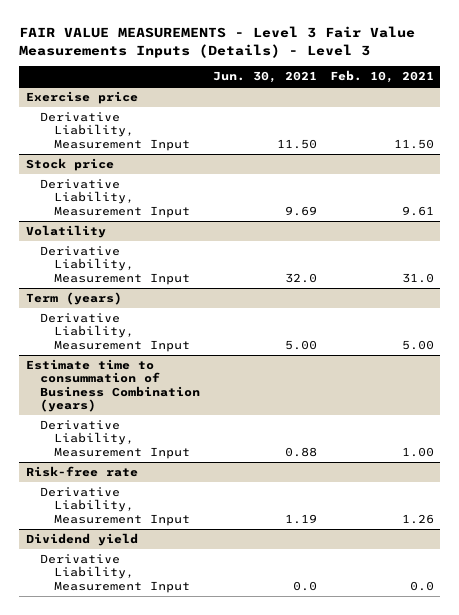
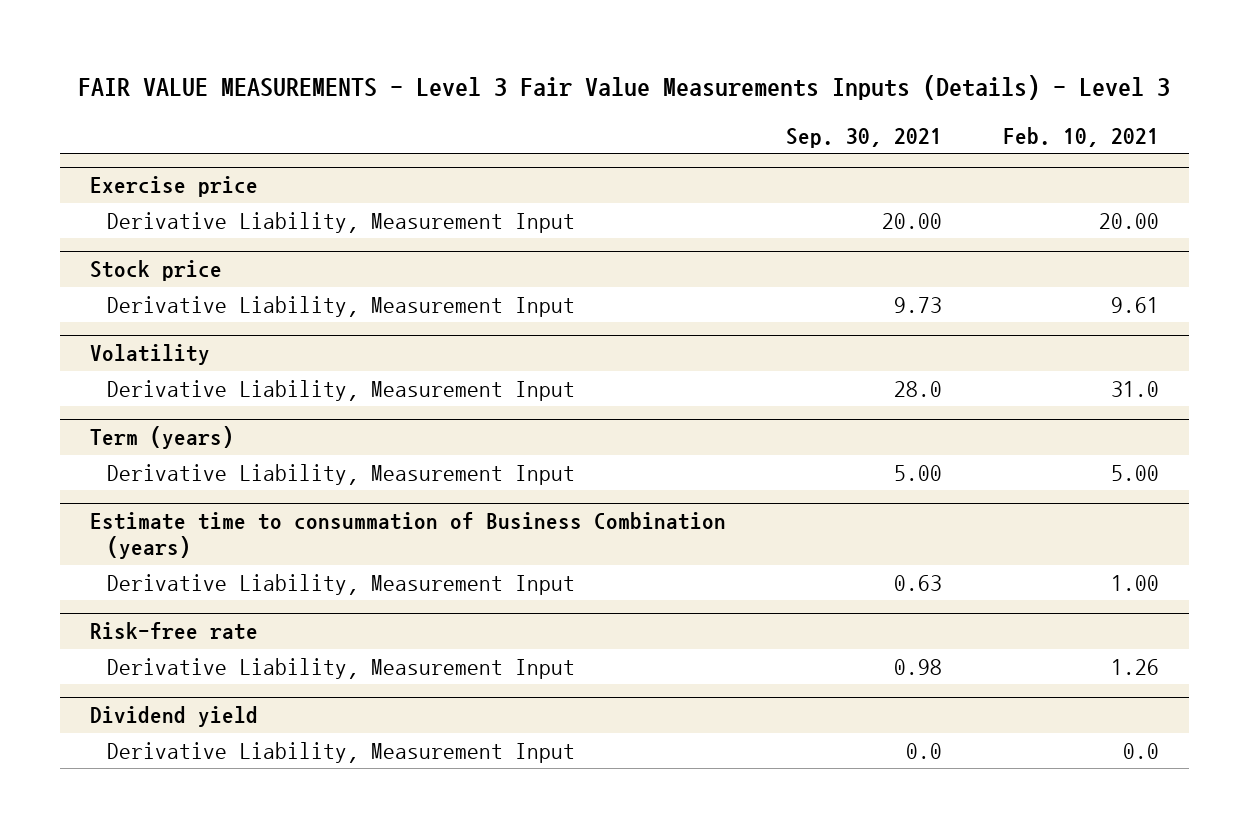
[212,71,317,84] Jun. 30, 2021 -> none
none -> [786,127,943,148] Sep. 30, 2021
[393,138,434,149] 11.50 -> [1098,212,1159,229] 20.00

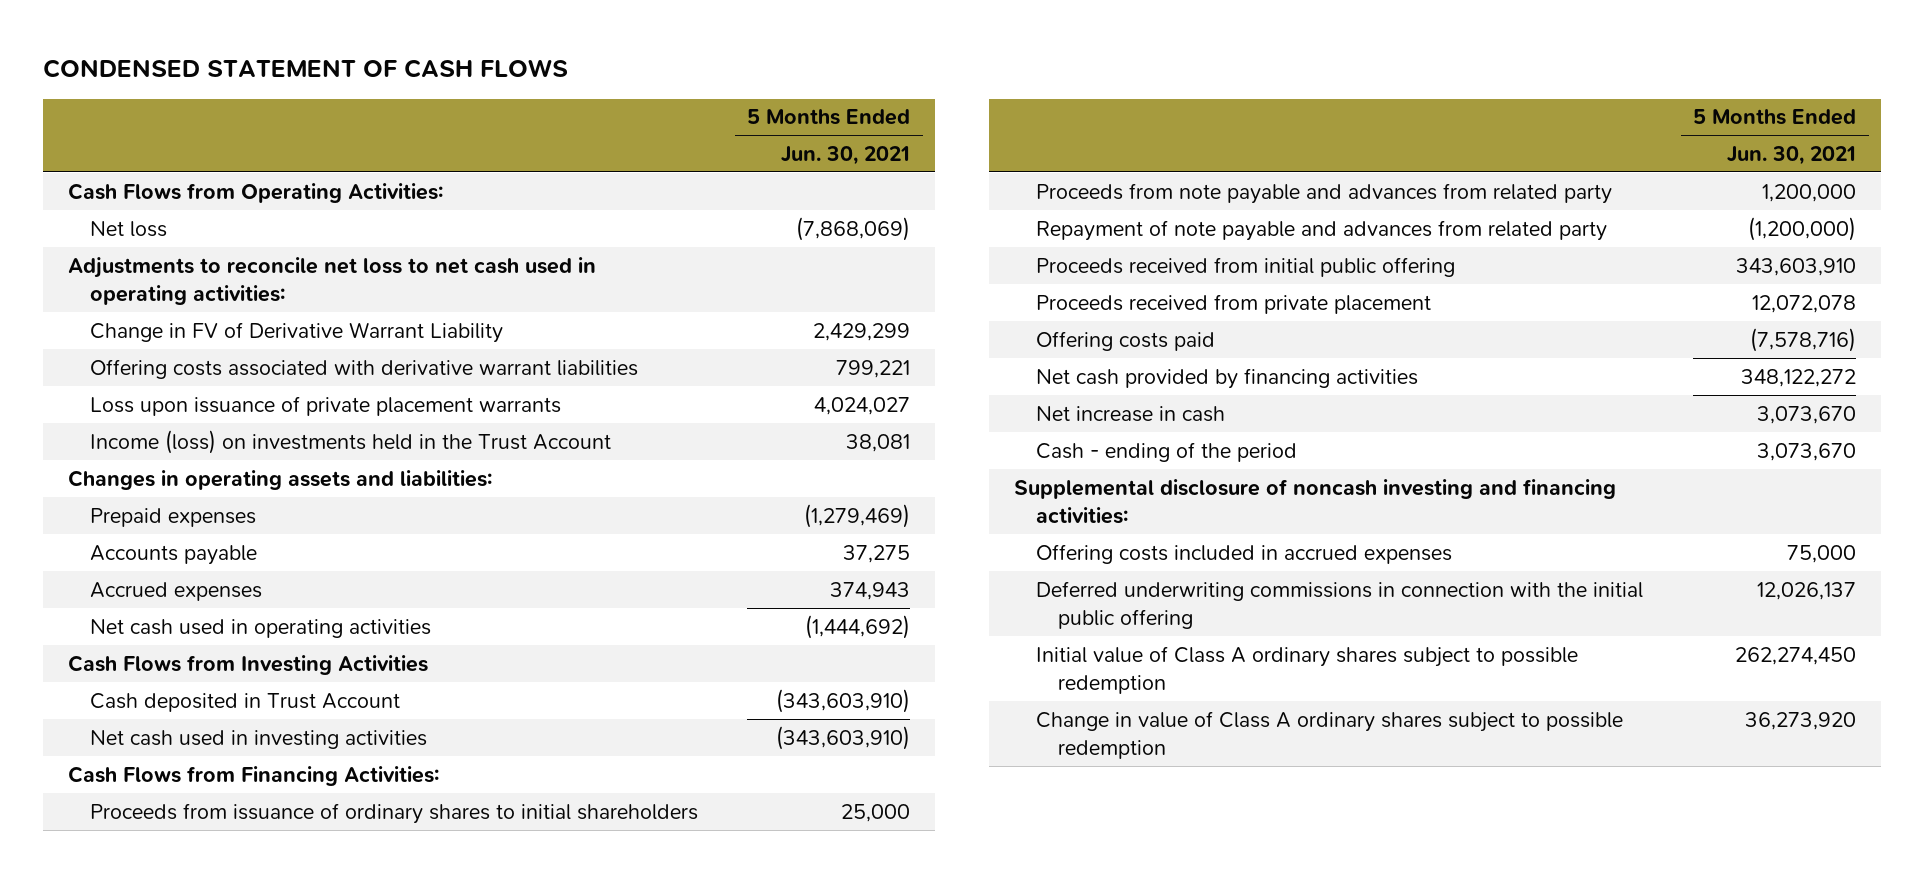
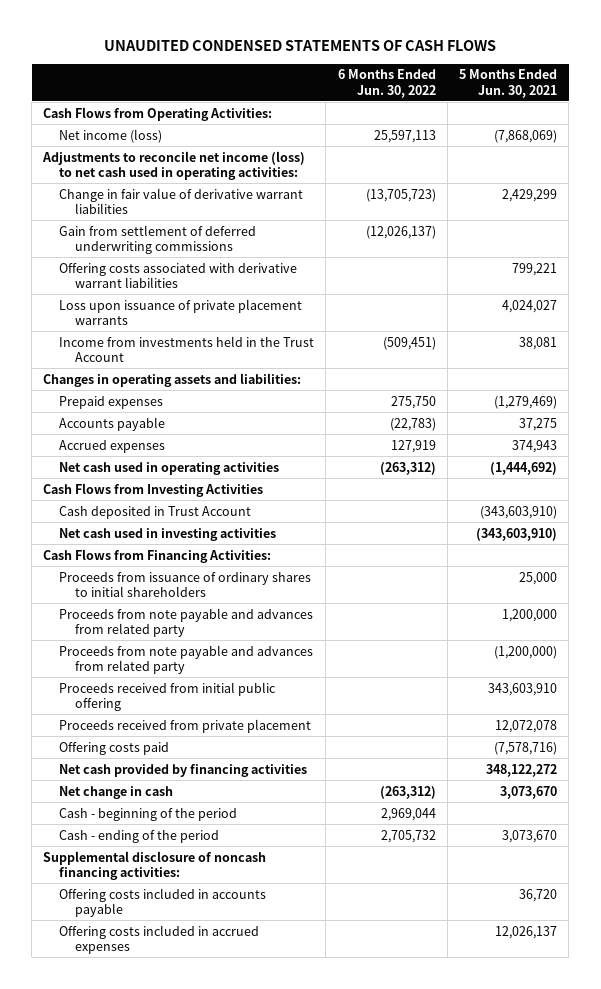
[43,58,569,78] CONDENSED STATEMENT OF CASH FLOWS -> [104,40,497,52] UNAUDITED CONDENSED STATEMENTS OF CASH FLOWS
none -> [337,69,436,98] 6 Months Ended Jun. 30, 2022
[89,220,167,237] Net loss -> [59,128,163,143] Net income (loss)
[68,256,597,305] Adjustments to reconcile net loss to net cash used in operating activities: -> [42,150,306,180] Adjustments to reconcile net income (loss) to net cash used in operating activities:
[89,321,503,343] Change in FV of Derivative Warrant Liability -> [59,187,304,214] Change in fair value of derivative warrant liabilities
none -> [59,224,257,254] Gain from settlement of deferred underwriting commissions
[89,429,611,454] Income (loss) on investments held in the Trust Account -> [59,335,315,362] Income from investments held in the Trust Account
[1035,219,1607,241] Repayment of note payable and advances from related party -> [59,644,314,674] Proceeds from note payable and advances from related party
[1035,405,1225,422] Net increase in cash -> [59,785,174,799] Net change in cash
none -> [59,807,238,821] Cash - beginning of the period
[1035,580,1643,629] Deferred underwriting commissions in connection with the initial public offering -> none
[1035,645,1578,694] Initial value of Class A ordinary shares subject to possible redemption -> none
[1035,710,1623,759] Change in value of Class A ordinary shares subject to possible redemption -> none
[1014,478,1617,524] Supplemental disclosure of noncash investing and financing activities: -> [43,850,267,880] Supplemental disclosure of noncash financing activities:
none -> [59,887,267,917] Offering costs included in accounts payable
[1787,544,1857,563] 75,000 -> [495,925,558,939] 12,026,137

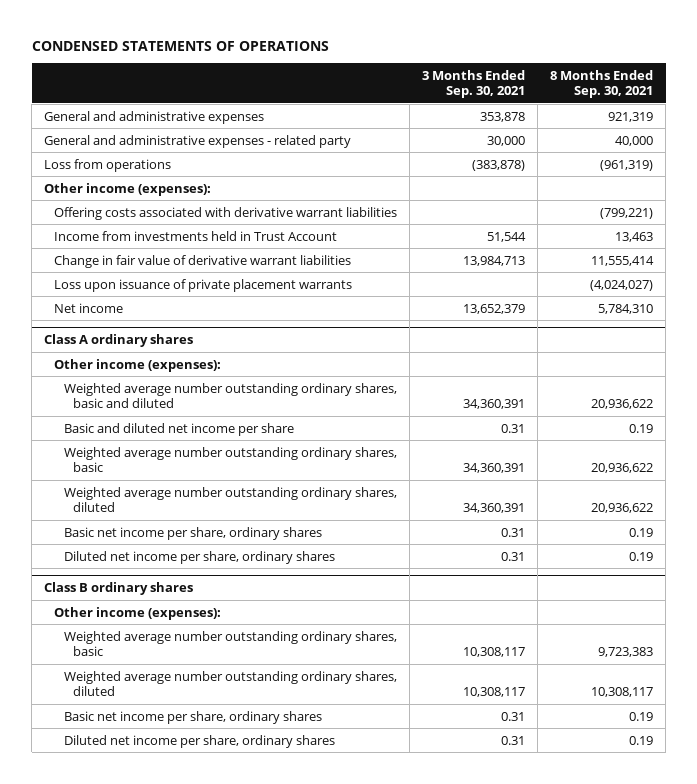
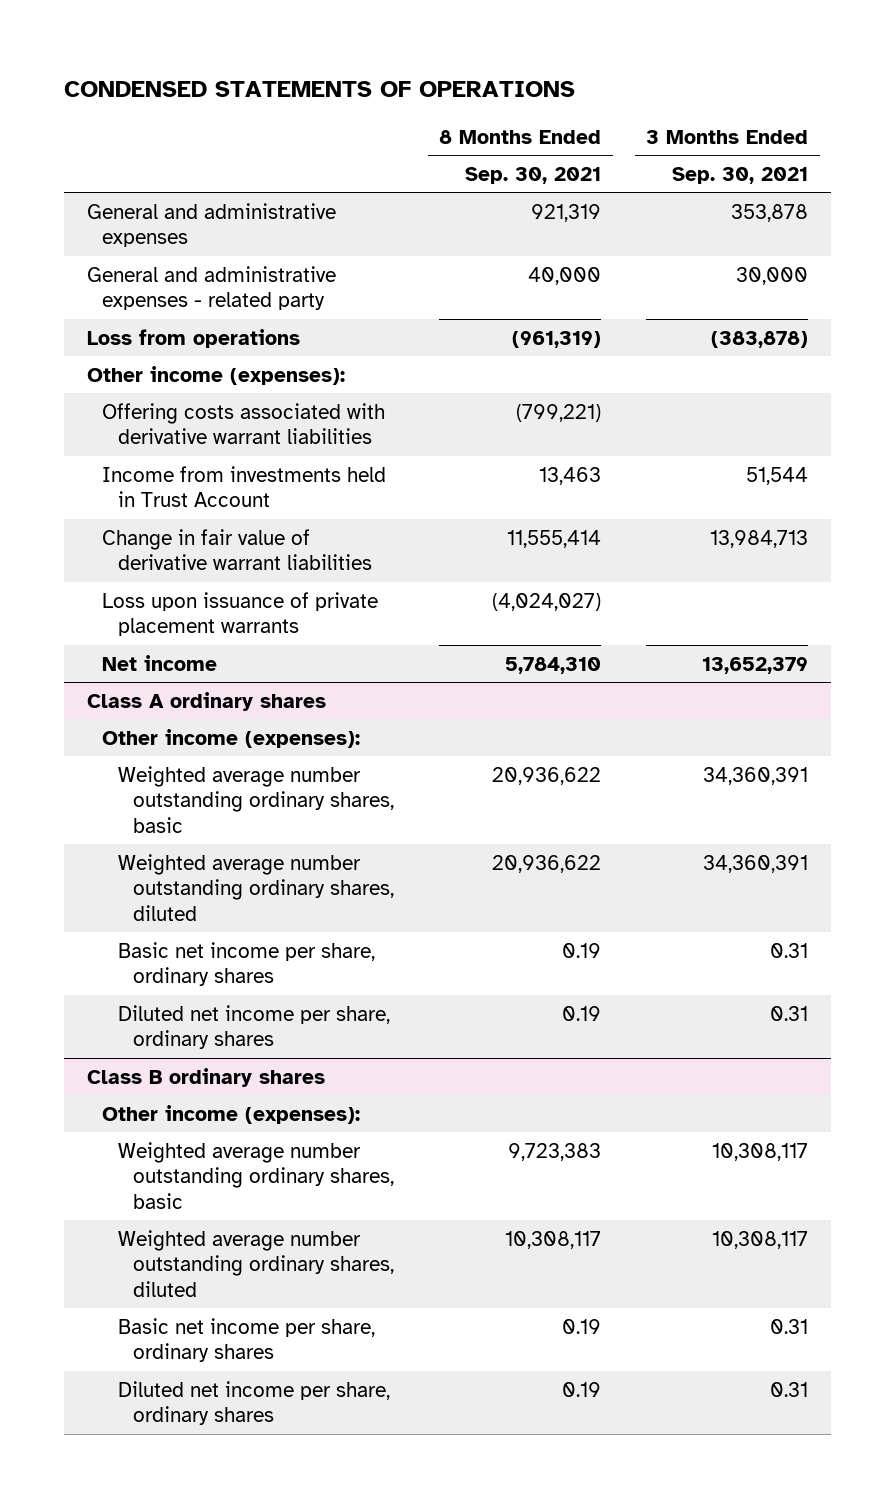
[63,382,397,409] Weighted average number outstanding ordinary shares, basic and diluted -> none
[63,422,294,436] Basic and diluted net income per share -> none

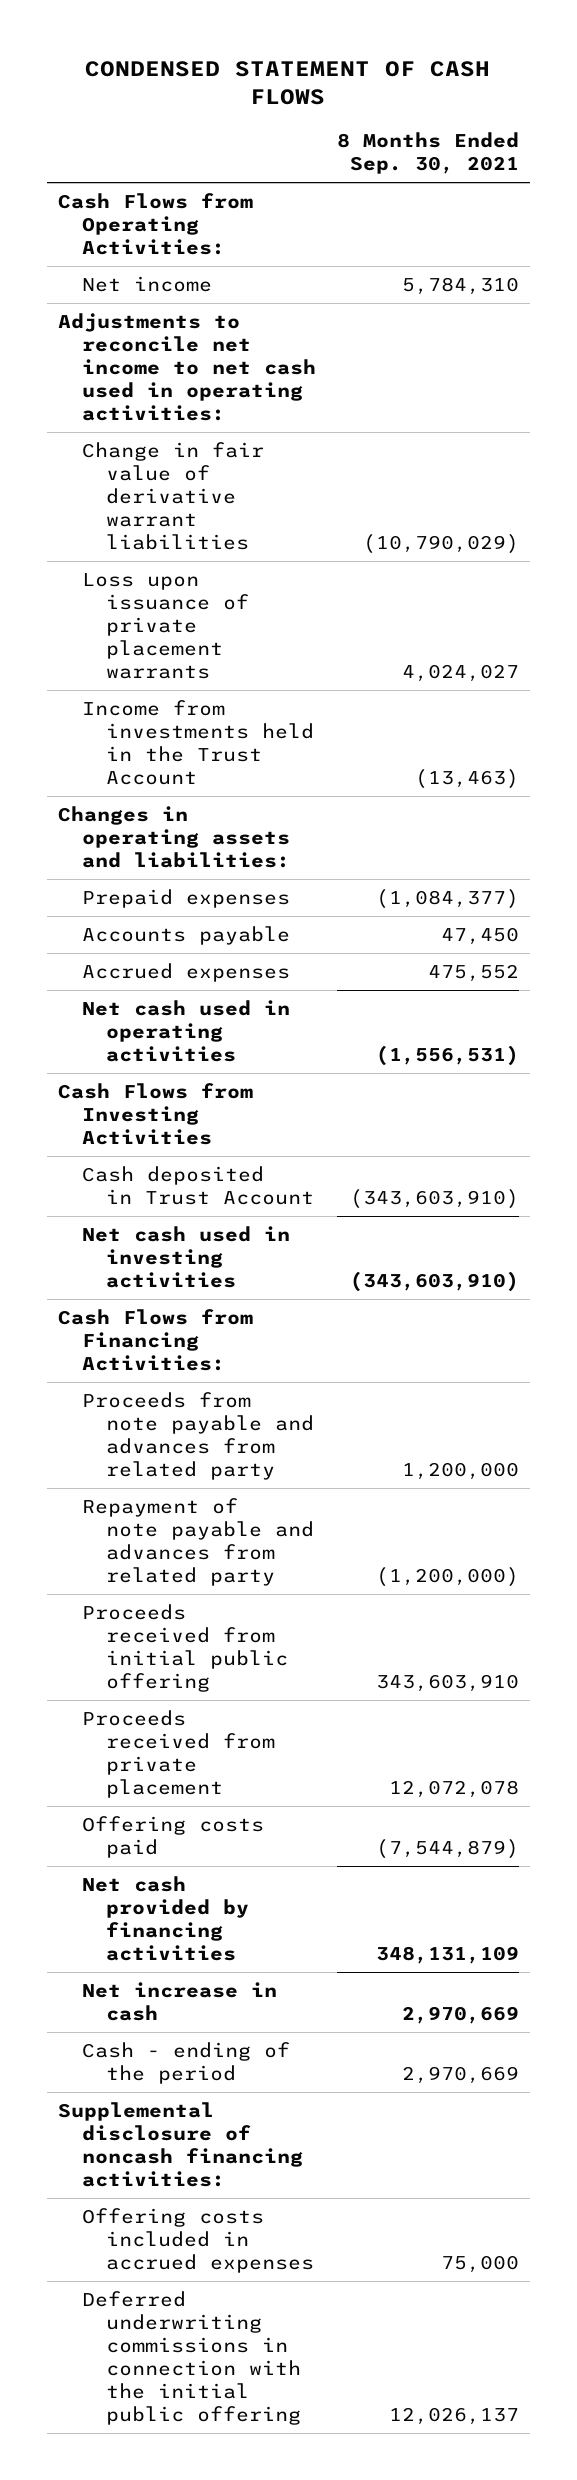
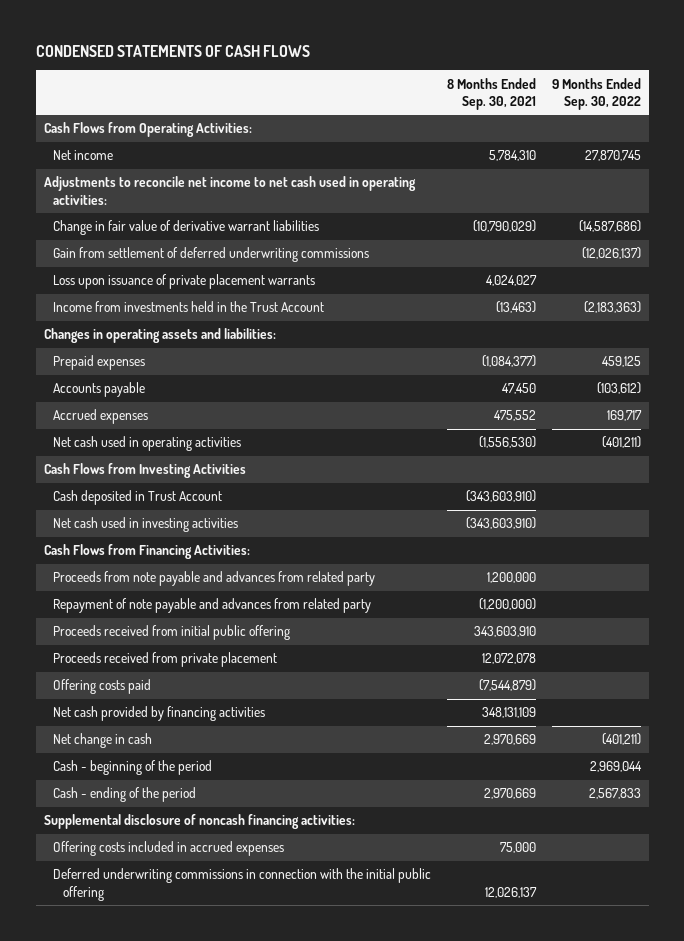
[85,60,491,106] CONDENSED STATEMENT OF CASH FLOWS -> [35,44,310,57] CONDENSED STATEMENTS OF CASH FLOWS
none -> [551,77,641,110] 9 Months Ended Sep. 30, 2022
none -> [53,247,370,263] Gain from settlement of deferred underwriting commissions
[376,1044,520,1066] (1,556,531) -> [479,436,537,449] (1,556,530)
[81,1981,277,2021] Net increase in cash -> [53,733,153,749] Net change in cash
none -> [53,760,213,776] Cash - beginning of the period

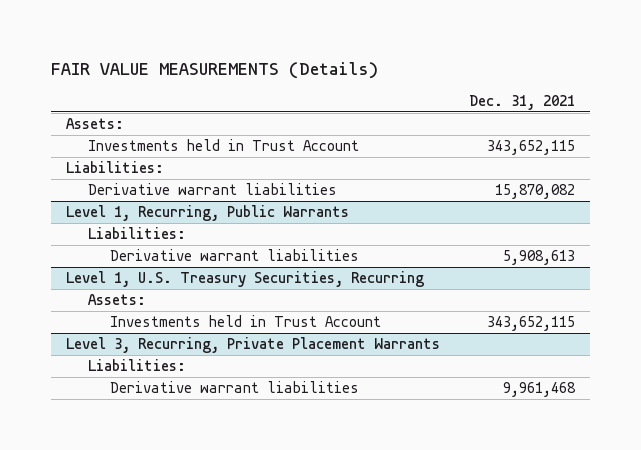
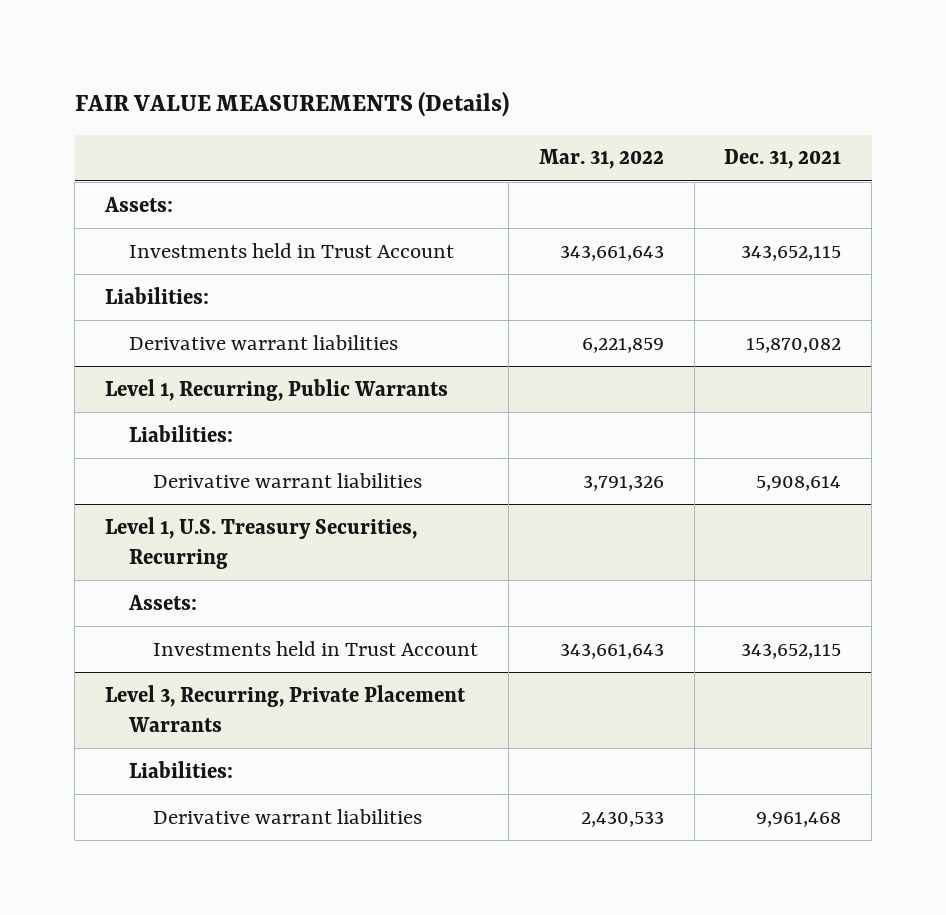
none -> [538,149,664,170] Mar. 31, 2022
[502,250,575,266] 5,908,613 -> [756,475,842,491] 5,908,614

